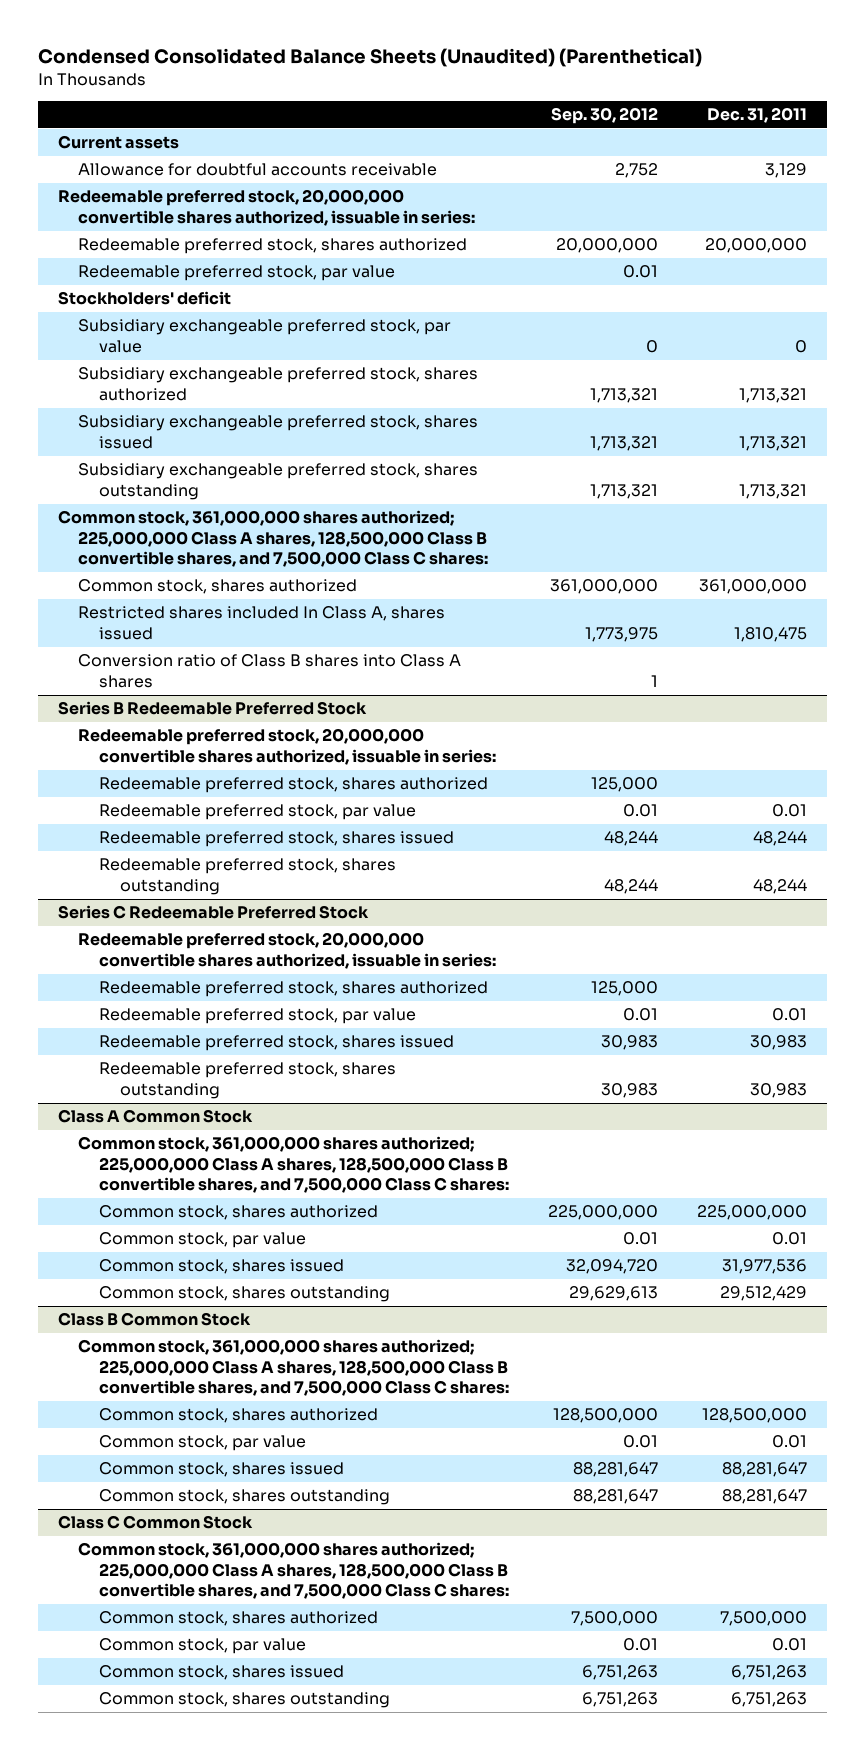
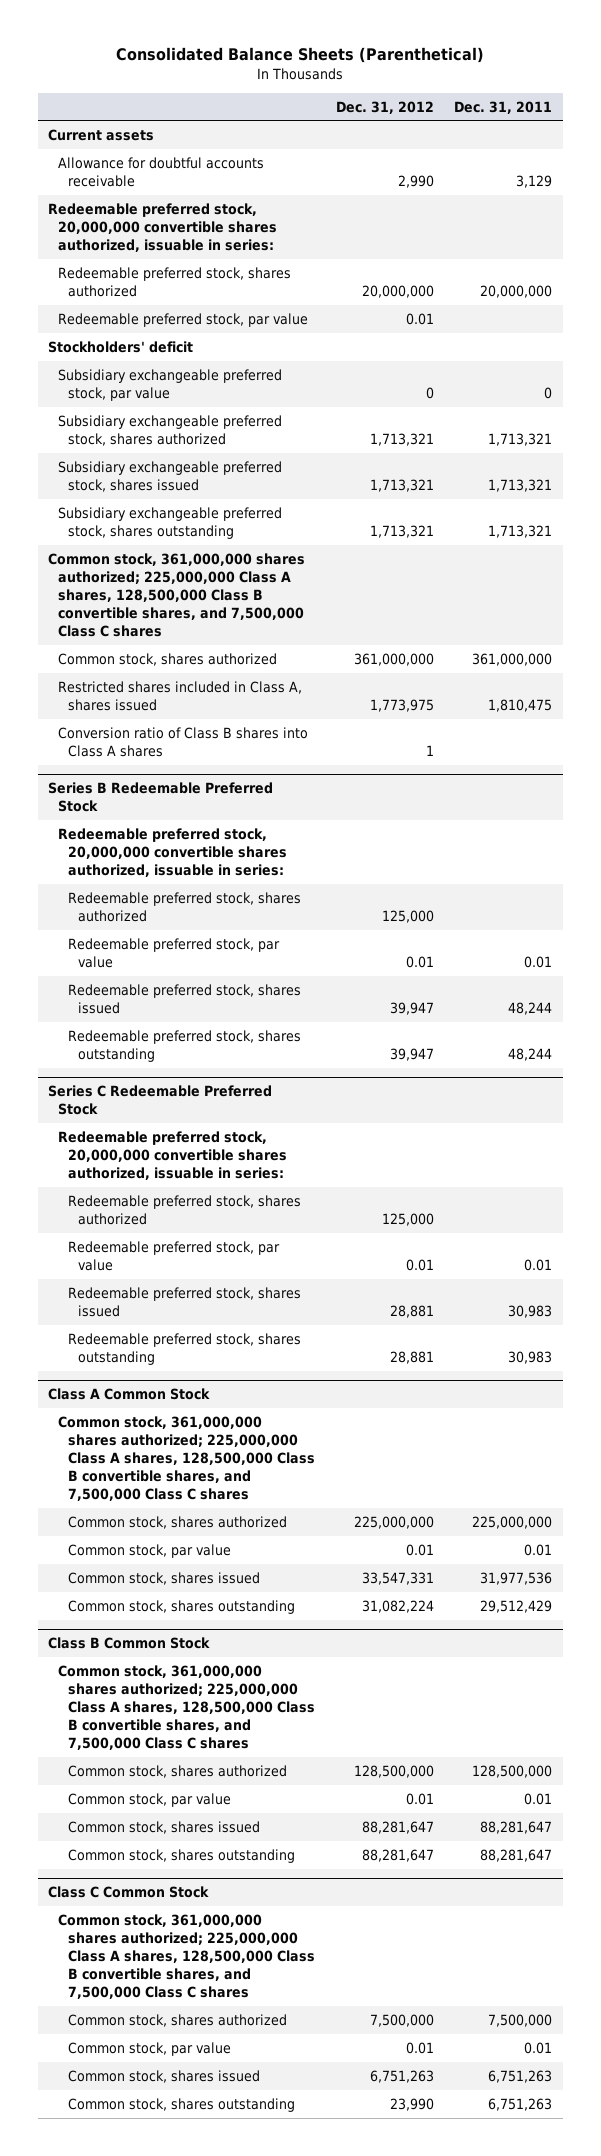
[38,47,703,67] Condensed Consolidated Balance Sheets (Unaudited) (Parenthetical) -> [116,46,485,63] Consolidated Balance Sheets (Parenthetical)
[551,106,659,124] Sep. 30, 2012 -> none
none -> [335,100,434,114] Dec. 31, 2012
[57,510,489,568] Common stock, 361,000,000 shares authorized; 225,000,000 Class A shares, 128,500,000 Class B convertible shares, and 7,500,000 Class C shares: -> [48,553,306,638] Common stock, 361,000,000 shares authorized; 225,000,000 Class A shares, 128,500,000 Class B convertible shares, and 7,500,000 Class C shares
[78,606,446,640] Restricted shares included In Class A, shares issued -> [58,681,303,712] Restricted shares included in Class A, shares issued
[78,1136,510,1194] Common stock, 361,000,000 shares authorized; 225,000,000 Class A shares, 128,500,000 Class B convertible shares, and 7,500,000 Class C shares: -> [58,1416,316,1502] Common stock, 361,000,000 shares authorized; 225,000,000 Class A shares, 128,500,000 Class B convertible shares, and 7,500,000 Class C shares
[78,1339,510,1397] Common stock, 361,000,000 shares authorized; 225,000,000 Class A shares, 128,500,000 Class B convertible shares, and 7,500,000 Class C shares: -> [58,1665,316,1751] Common stock, 361,000,000 shares authorized; 225,000,000 Class A shares, 128,500,000 Class B convertible shares, and 7,500,000 Class C shares
[78,1542,510,1600] Common stock, 361,000,000 shares authorized; 225,000,000 Class A shares, 128,500,000 Class B convertible shares, and 7,500,000 Class C shares: -> [58,1914,316,2000] Common stock, 361,000,000 shares authorized; 225,000,000 Class A shares, 128,500,000 Class B convertible shares, and 7,500,000 Class C shares

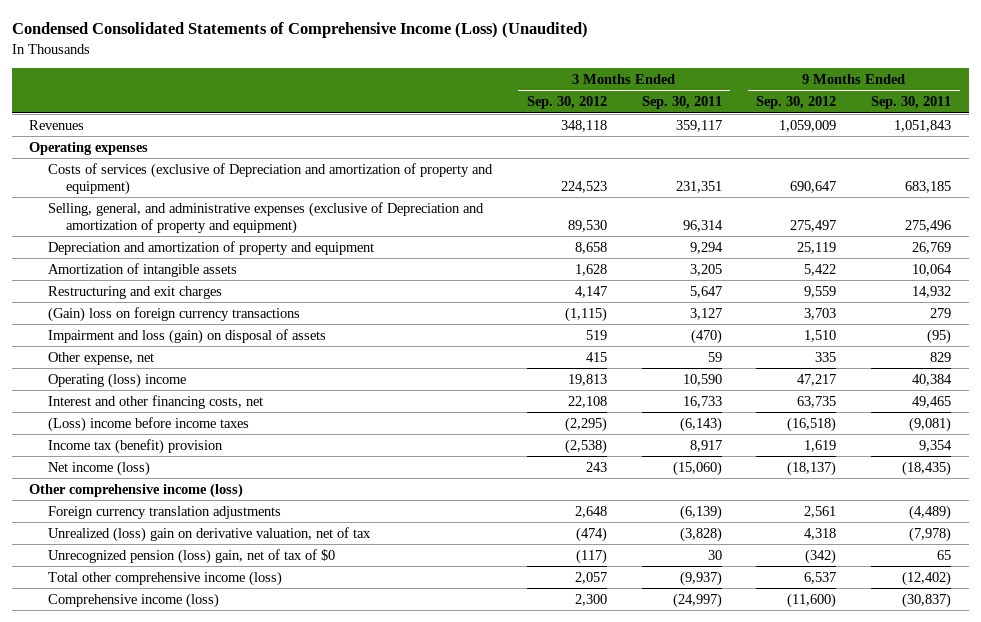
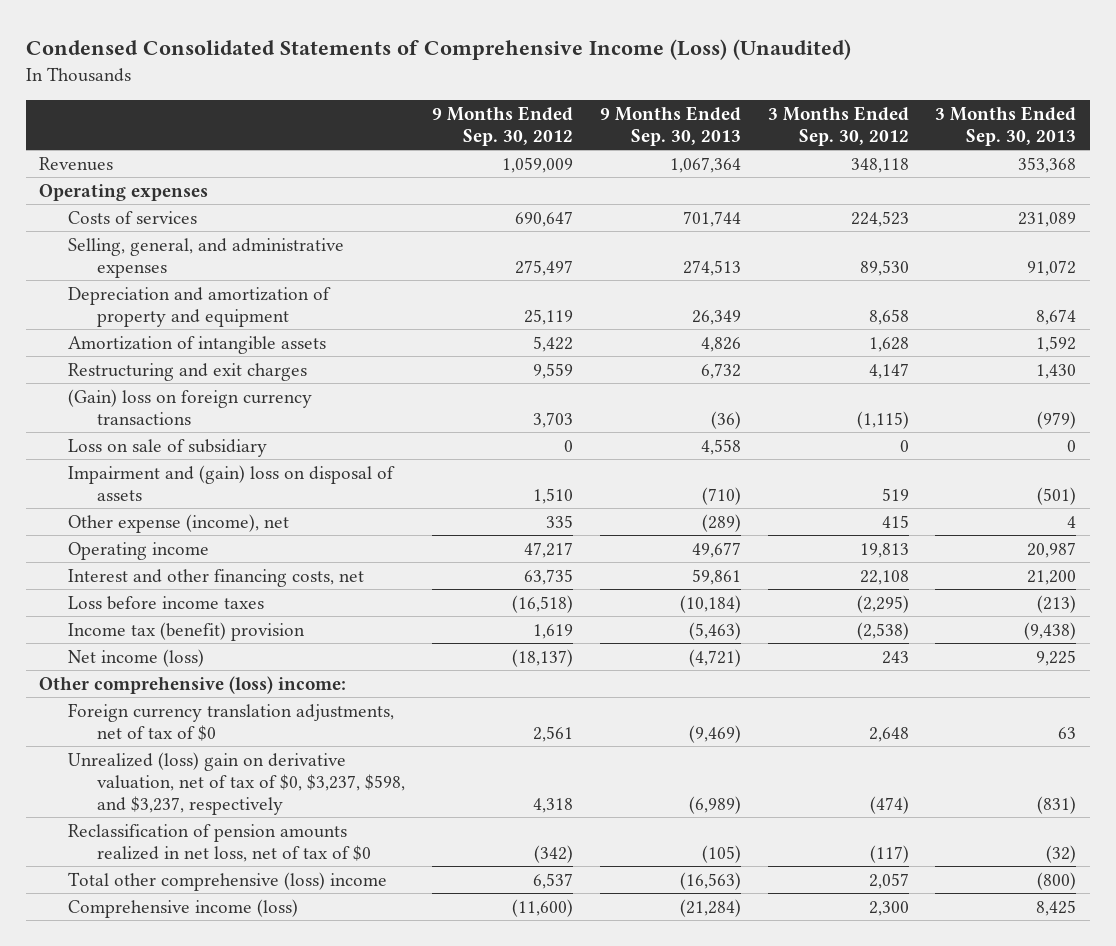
[641,96,722,110] Sep. 30, 2011 -> none
[871,96,952,110] Sep. 30, 2011 -> none
none -> [599,105,741,147] 9 Months Ended Sep. 30, 2013
none -> [935,105,1077,147] 3 Months Ended Sep. 30, 2013
[47,162,493,196] Costs of services (exclusive of Depreciation and amortization of property and equipment) -> [68,210,198,224] Costs of services
[47,201,484,235] Selling, general, and administrative expenses (exclusive of Depreciation and amortization of property and equipment) -> [68,237,345,278] Selling, general, and administrative expenses
none -> [68,438,268,457] Loss on sale of subsidiary
[47,328,326,344] Impairment and loss (gain) on disposal of assets -> [68,464,396,501] Impairment and (gain) loss on disposal of assets
[47,351,154,365] Other expense, net -> [68,513,290,533] Other expense (income), net
[47,372,186,388] Operating (loss) income -> [68,541,210,560] Operating income
[47,416,249,432] (Loss) income before income taxes -> [68,595,265,610] Loss before income taxes
[29,482,244,498] Other comprehensive income (loss) -> [39,675,347,694] Other comprehensive (loss) income:
[47,505,281,519] Foreign currency translation adjustments -> [68,702,395,741] Foreign currency translation adjustments, net of tax of $0
[47,526,371,542] Unrealized (loss) gain on derivative valuation, net of tax -> [68,751,406,816] Unrealized (loss) gain on derivative valuation, net of tax of $0, $3,237, $598, and $3,237, respectively
[47,548,335,564] Unrecognized pension (loss) gain, net of tax of $0 -> [68,823,372,862] Reclassification of pension amounts realized in net loss, net of tax of $0
[47,570,282,586] Total other comprehensive income (loss) -> [68,871,388,891] Total other comprehensive (loss) income

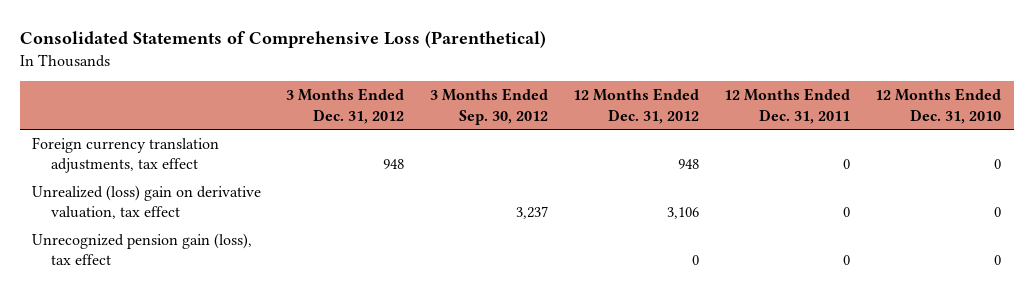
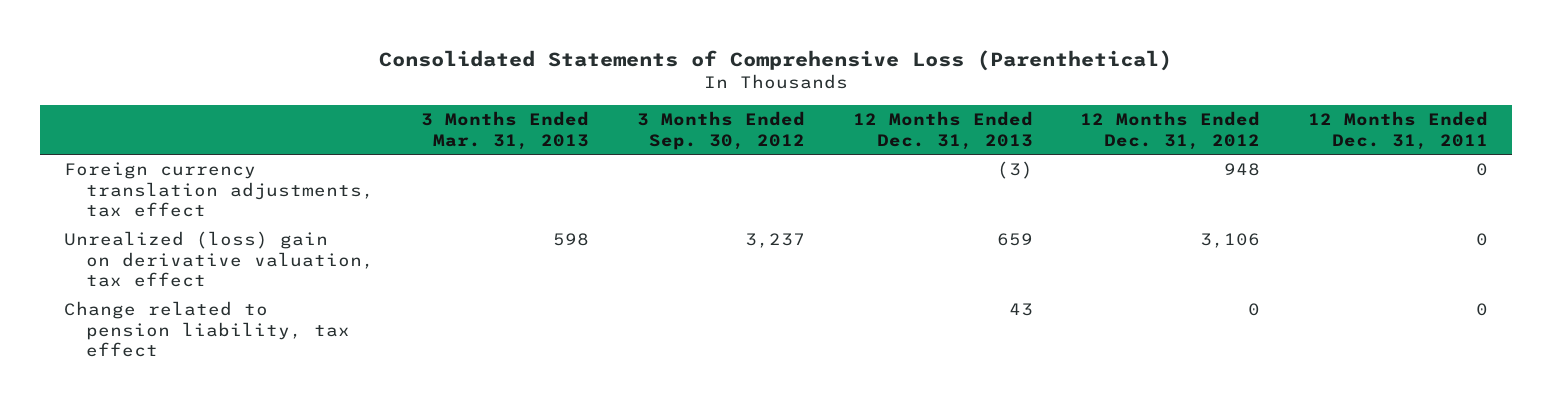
[286,88,405,124] 3 Months Ended Dec. 31, 2012 -> none
[875,88,1002,124] 12 Months Ended Dec. 31, 2010 -> none
none -> [421,111,590,150] 3 Months Ended Mar. 31, 2013
none -> [852,111,1033,150] 12 Months Ended Dec. 31, 2013
[32,232,253,266] Unrecognized pension gain (loss), tax effect -> [63,301,350,357] Change related to pension liability, tax effect

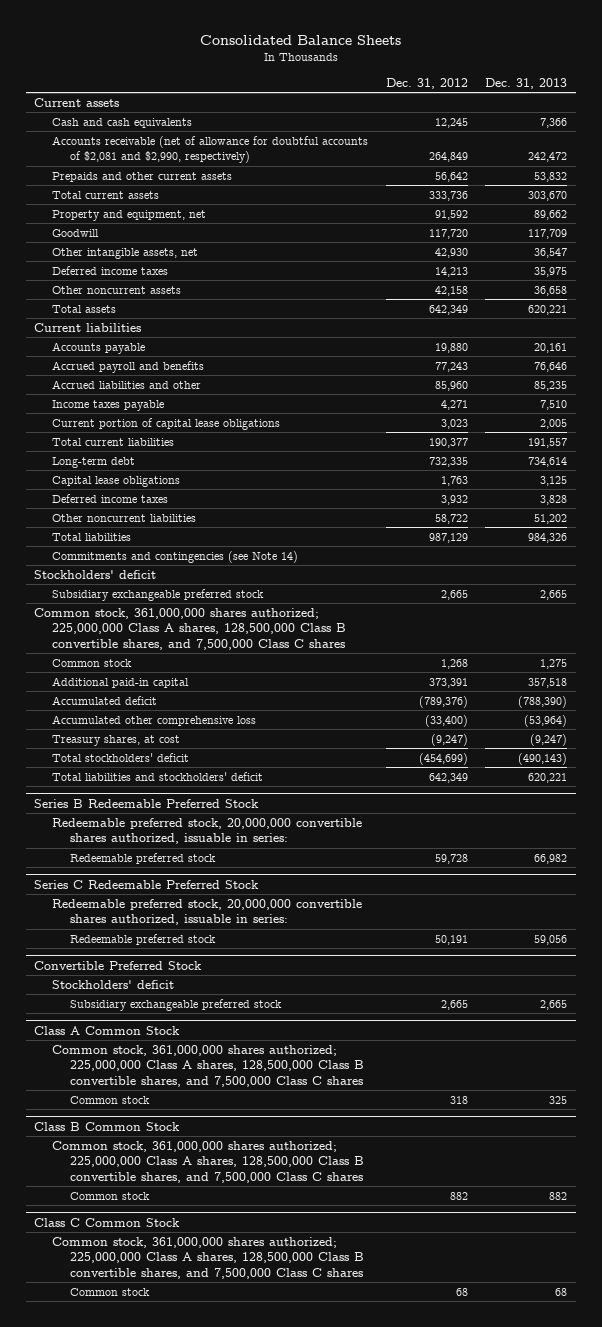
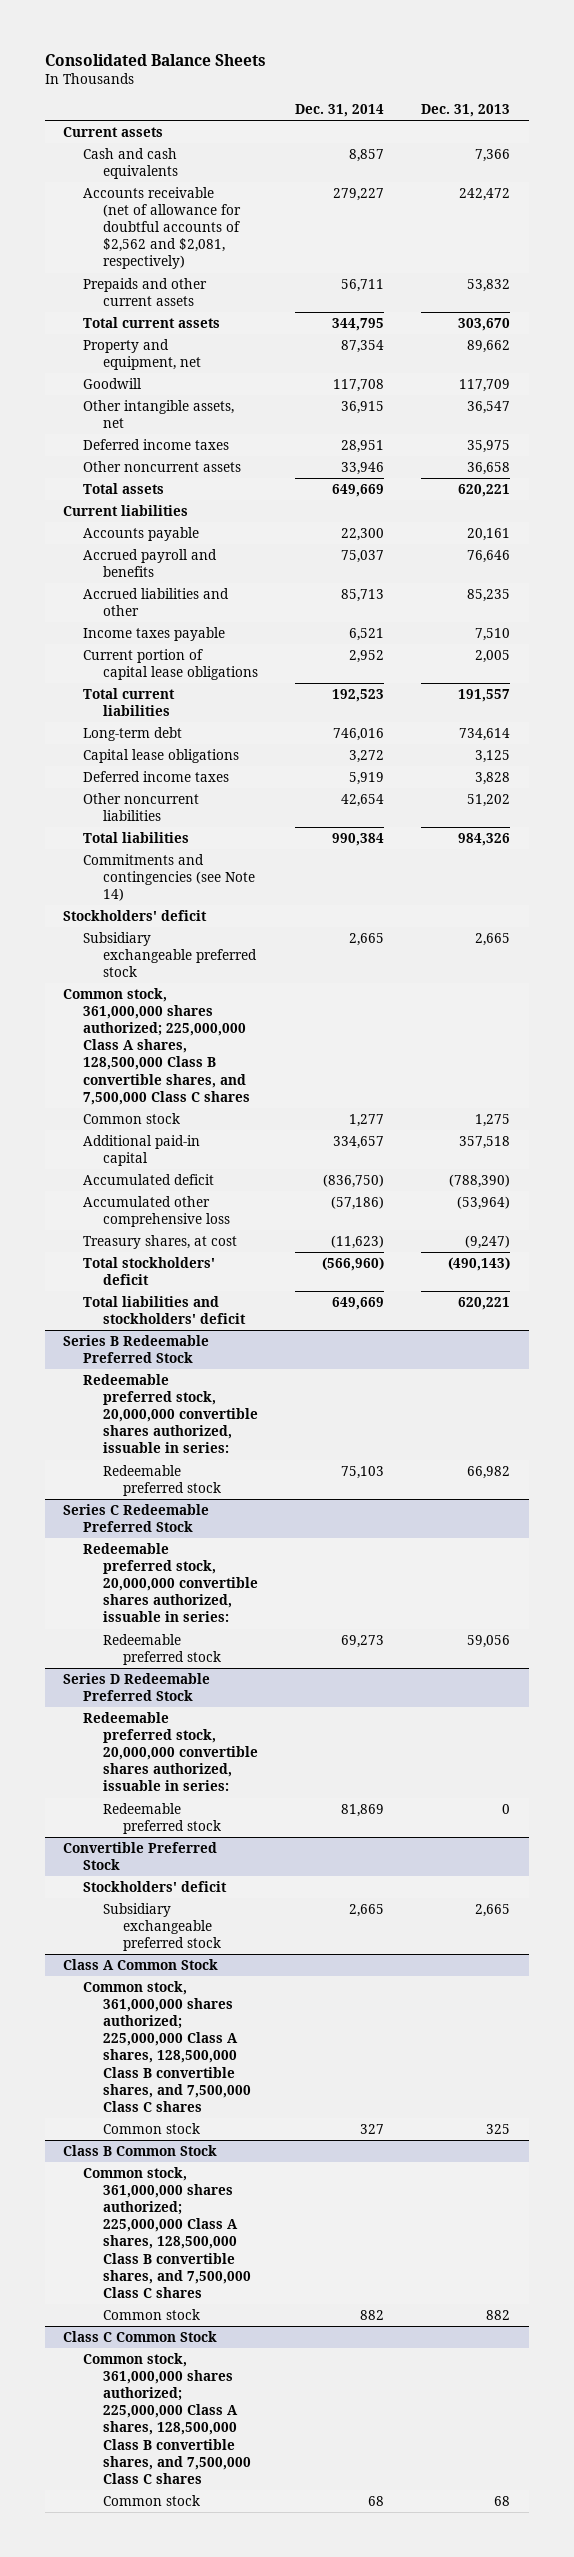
[385,77,468,89] Dec. 31, 2012 -> none
none -> [295,103,385,117] Dec. 31, 2014
[51,135,368,164] Accounts receivable (net of allowance for doubtful accounts of $2,081 and $2,990, respectively) -> [83,187,241,270] Accounts receivable (net of allowance for doubtful accounts of $2,562 and $2,081, respectively)
none -> [63,1673,211,1702] Series D Redeemable Preferred Stock
none -> [83,1712,258,1792] Redeemable preferred stock, 20,000,000 convertible shares authorized, issuable in series:
none -> [102,1803,221,1835] Redeemable preferred stock

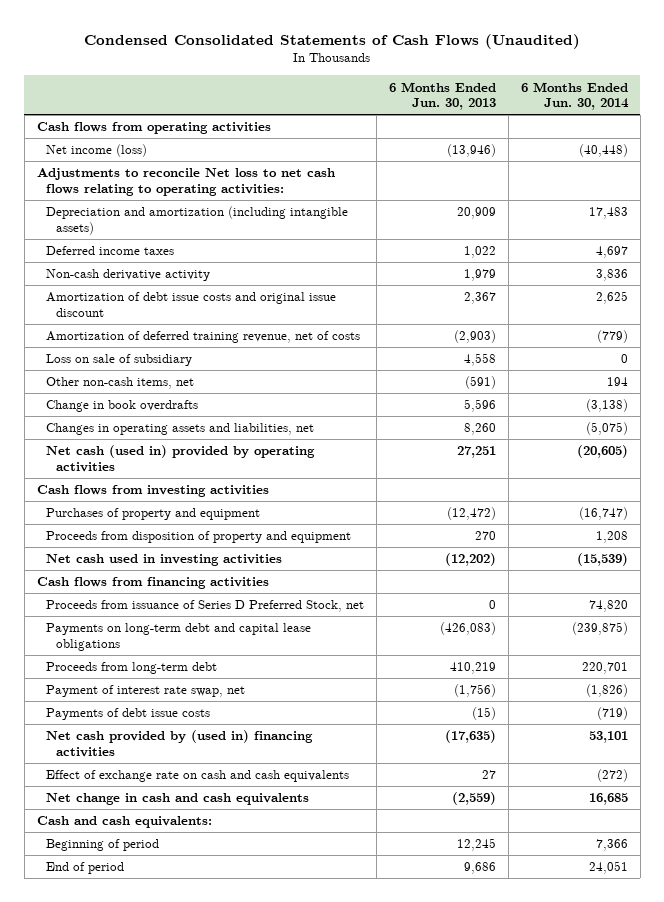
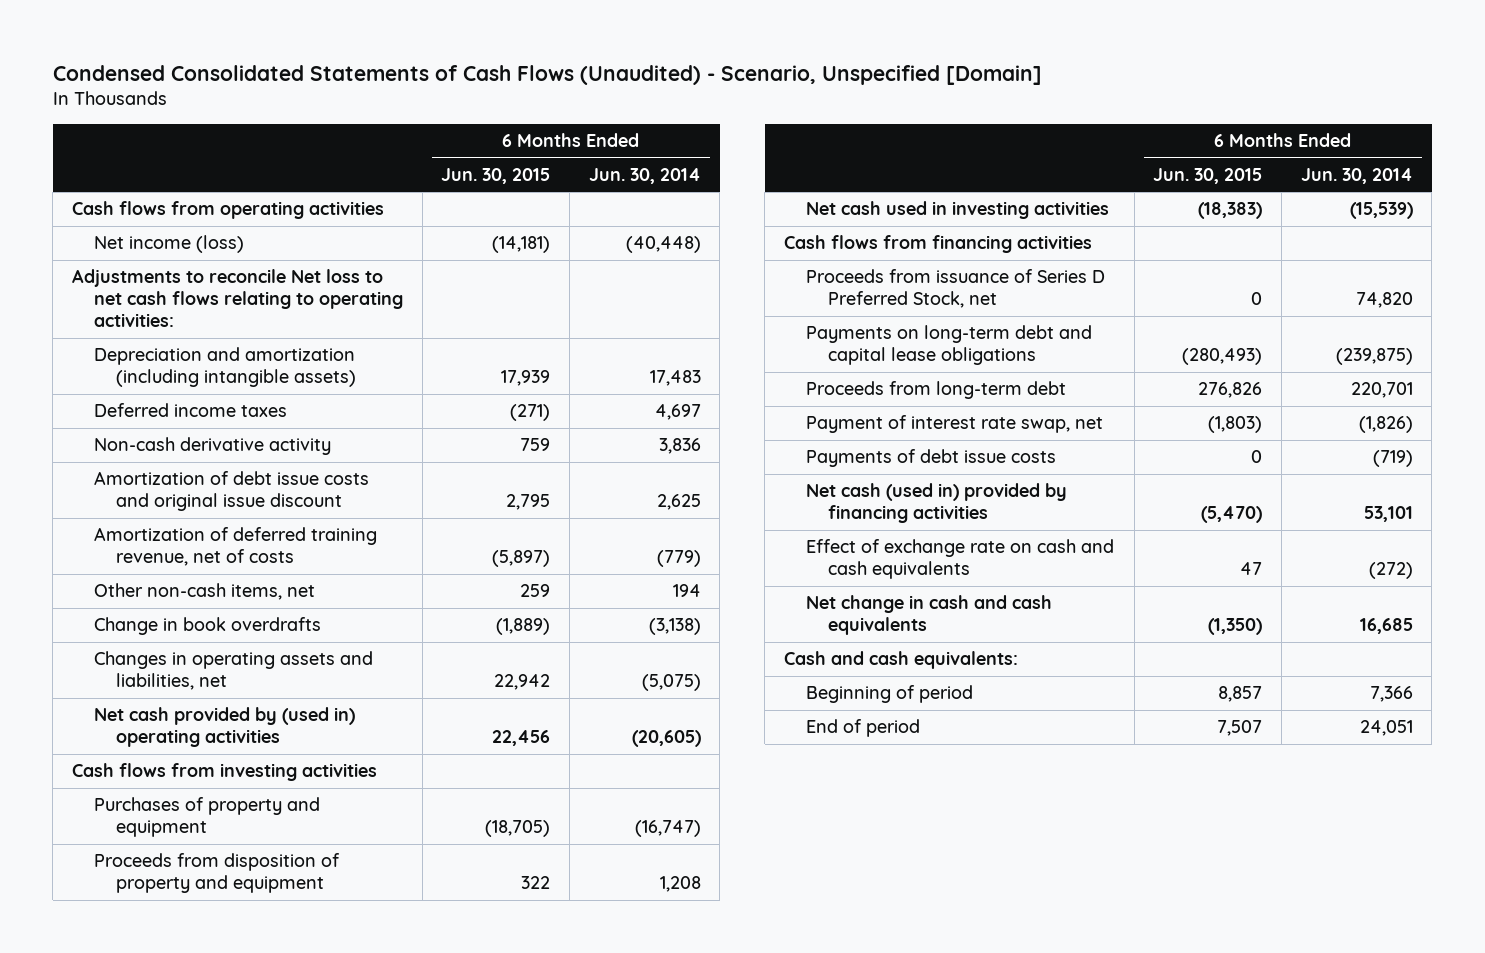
[84,33,581,49] Condensed Consolidated Statements of Cash Flows (Unaudited) -> [52,65,1042,86] Condensed Consolidated Statements of Cash Flows (Unaudited) - Scenario, Unspecified [Domain]
[389,81,497,111] 6 Months Ended Jun. 30, 2013 -> none
none -> [441,167,551,184] Jun. 30, 2015
[46,354,193,367] Loss on sale of subsidiary -> none
[46,445,316,472] Net cash (used in) provided by operating activities -> [94,707,356,748] Net cash provided by (used in) operating activities
[46,730,314,757] Net cash provided by (used in) financing activities -> [806,483,1068,524] Net cash (used in) provided by financing activities

